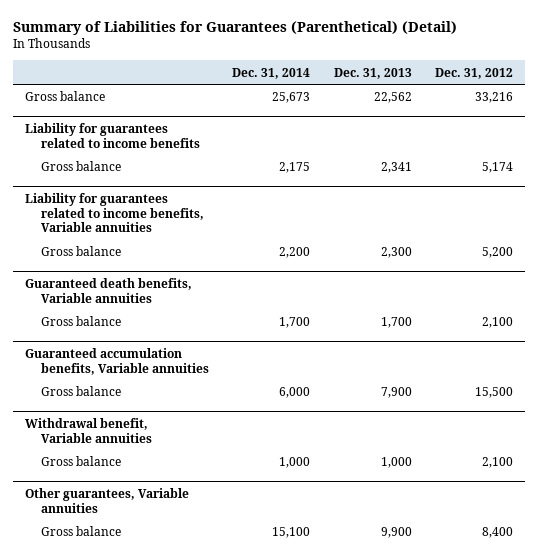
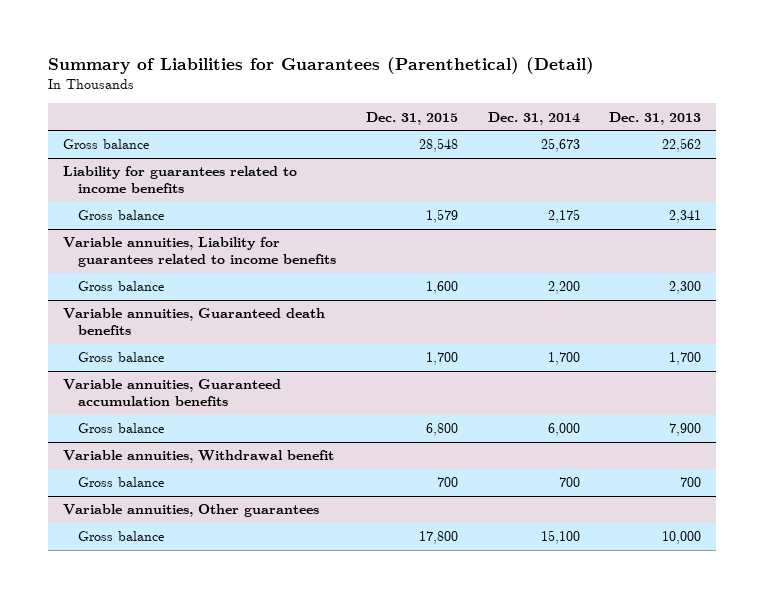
[435,67,514,79] Dec. 31, 2012 -> none
none -> [366,111,459,125] Dec. 31, 2015
[25,192,204,233] Liability for guarantees related to income benefits, Variable annuities -> [62,237,337,268] Variable annuities, Liability for guarantees related to income benefits
[25,277,193,303] Guaranteed death benefits, Variable annuities -> [62,308,325,336] Variable annuities, Guaranteed death benefits
[25,347,209,375] Guaranteed accumulation benefits, Variable annuities -> [62,379,281,407] Variable annuities, Guaranteed accumulation benefits
[25,417,152,443] Withdrawal benefit, Variable annuities -> [62,450,334,464] Variable annuities, Withdrawal benefit
[279,457,311,469] 1,000 -> [558,477,580,488] 700
[380,457,412,469] 1,000 -> [680,477,702,488] 700
[25,487,190,513] Other guarantees, Variable annuities -> [62,504,319,518] Variable annuities, Other guarantees
[380,527,412,539] 9,900 -> [662,531,702,545] 10,000

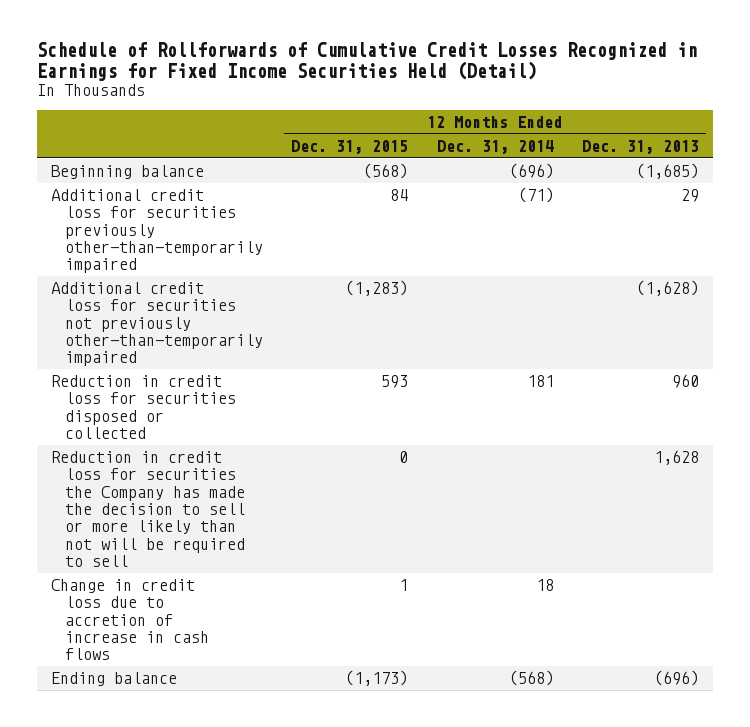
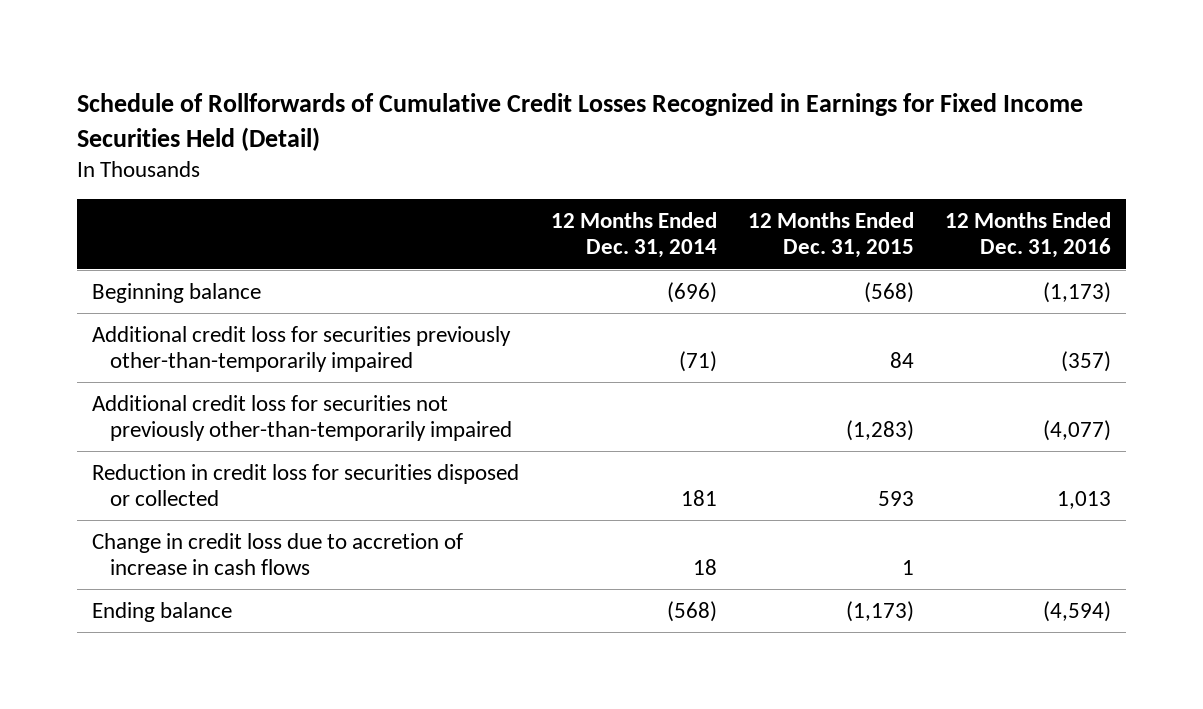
[582,139,700,154] Dec. 31, 2013 -> none
none -> [944,212,1111,259] 12 Months Ended Dec. 31, 2016
[50,451,246,568] Reduction in credit loss for securities the Company has made the decision to sell or more likely than not will be required to sell -> none

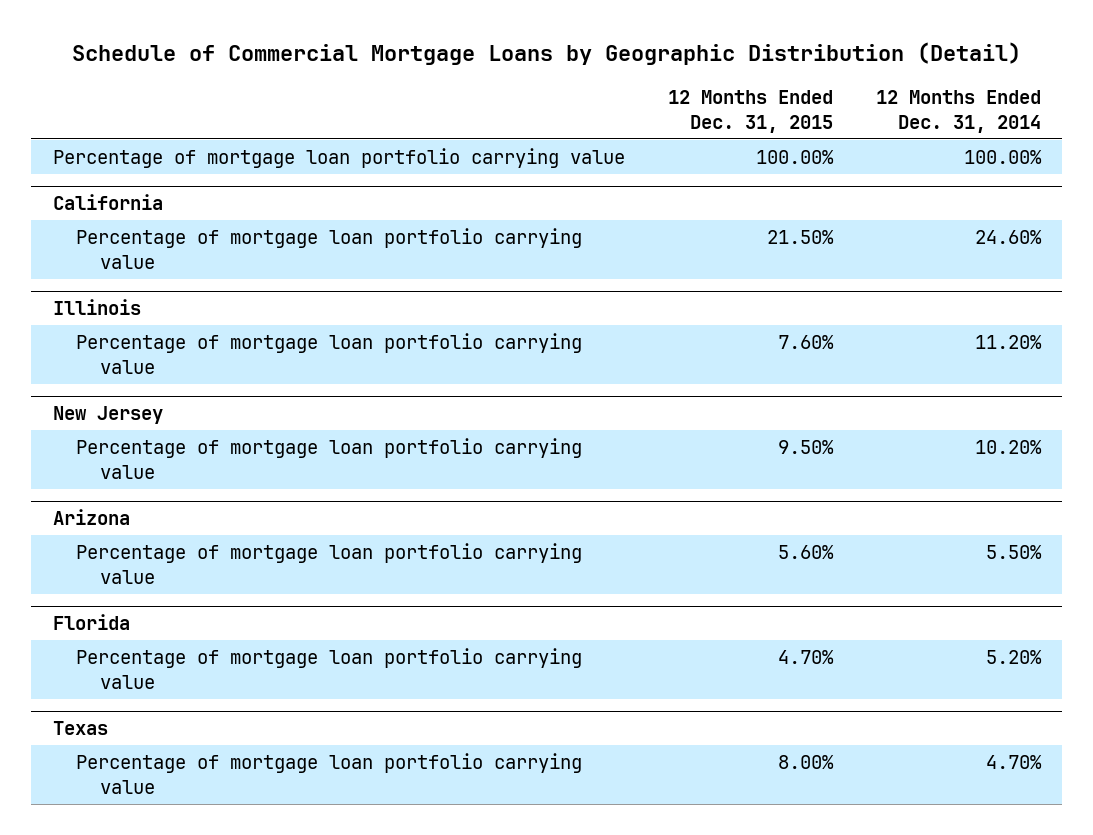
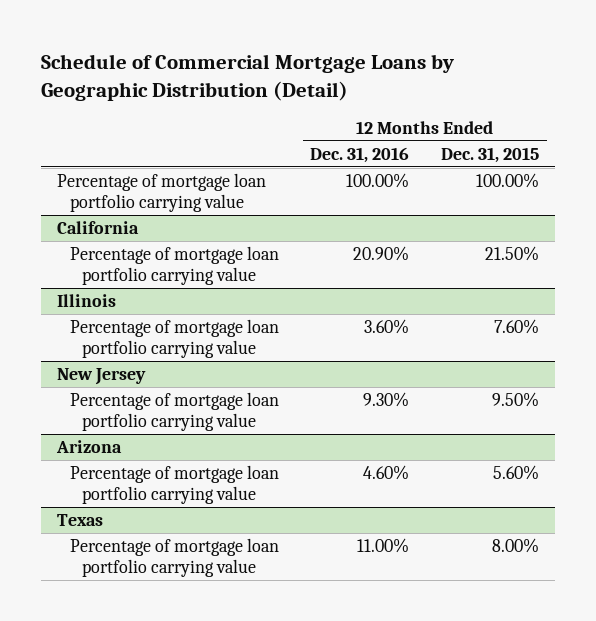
[875,89,1041,133] 12 Months Ended Dec. 31, 2014 -> none
none -> [310,146,410,163] Dec. 31, 2016
[52,614,130,631] Florida -> none
[76,648,583,689] Percentage of mortgage loan portfolio carrying value -> none

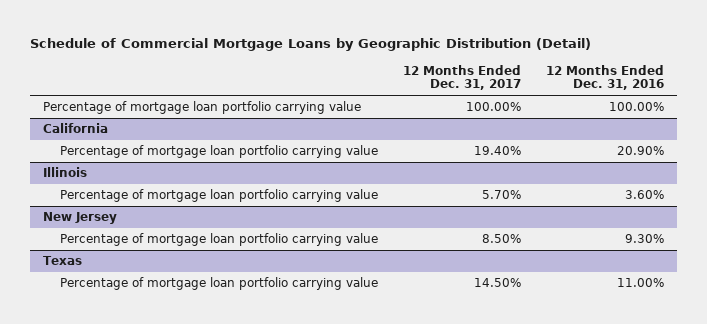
[441,146,540,163] Dec. 31, 2015 -> none
none -> [402,64,521,91] 12 Months Ended Dec. 31, 2017
[55,440,122,454] Arizona -> none
[69,465,279,504] Percentage of mortgage loan portfolio carrying value -> none

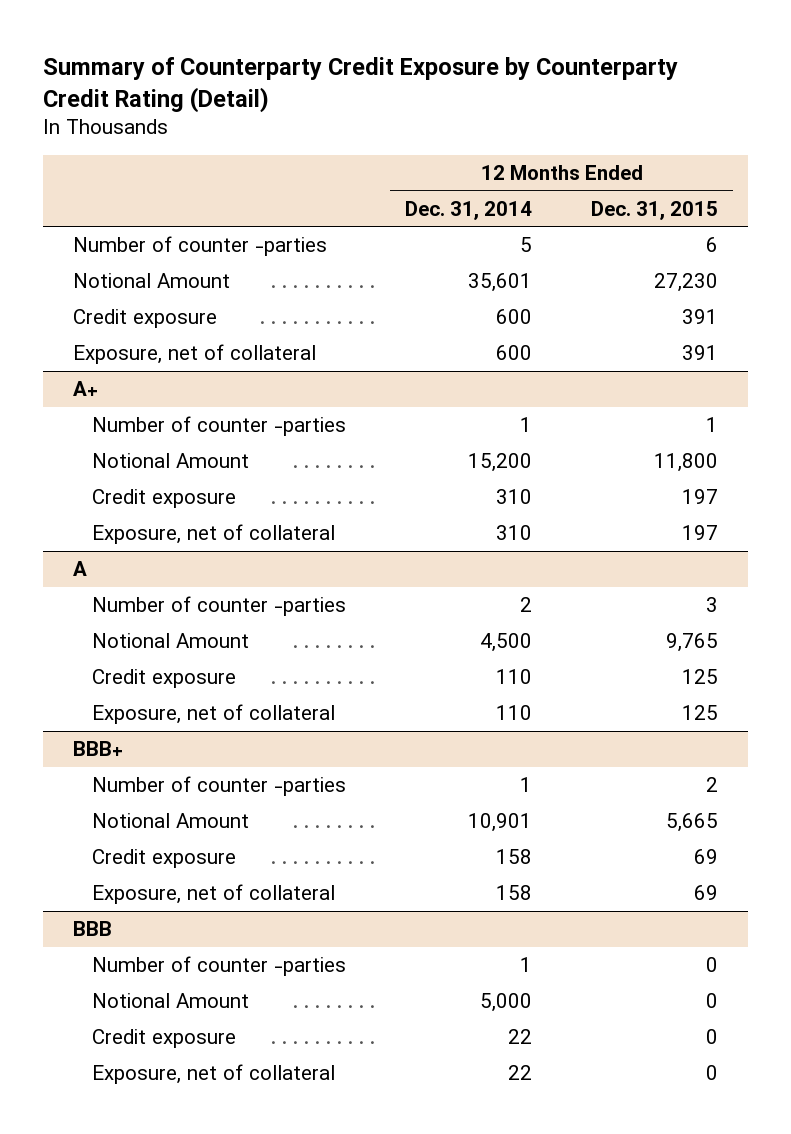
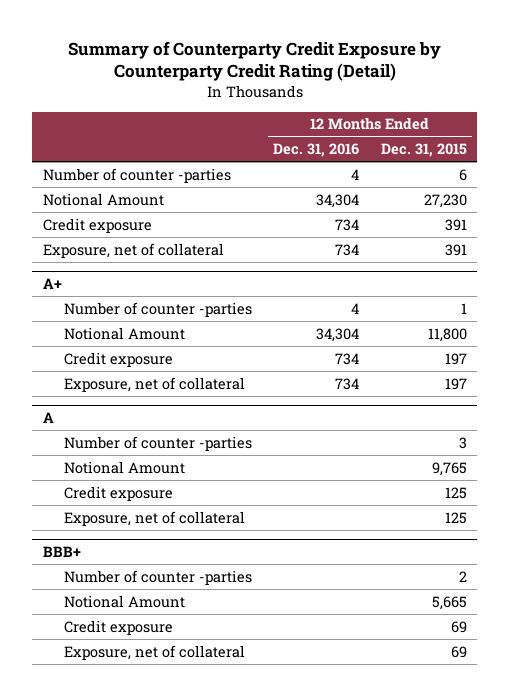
[404,200,532,220] Dec. 31, 2014 -> none
none -> [273,143,360,158] Dec. 31, 2016
[72,921,112,937] BBB -> none
[91,956,346,977] Number of counter -parties -> none
[91,993,249,1009] Notional Amount -> none
[91,1029,236,1049] Credit exposure -> none
[91,1064,335,1085] Exposure, net of collateral -> none

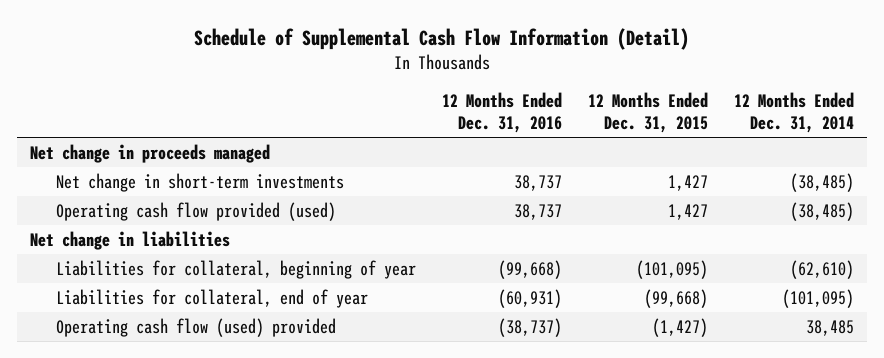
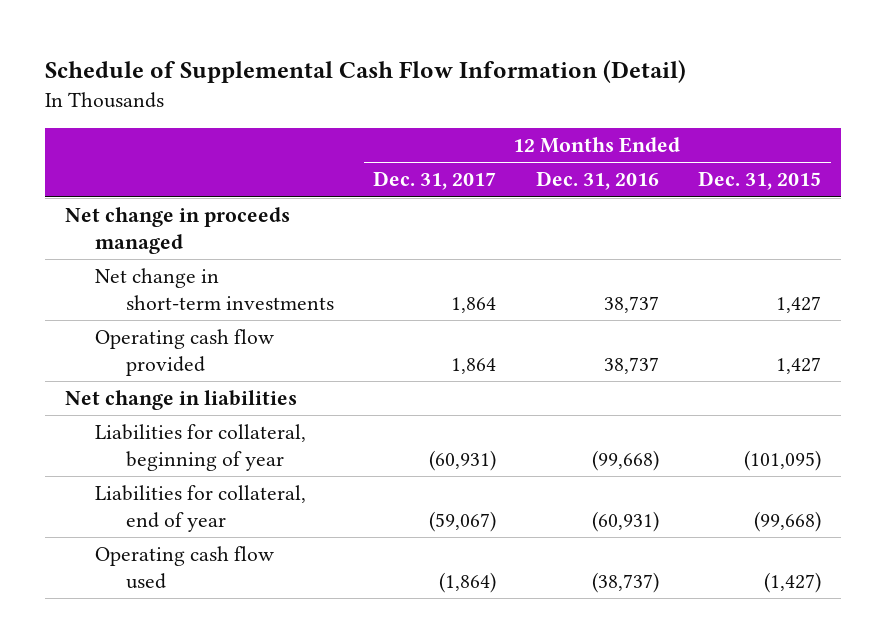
[734,92,855,133] 12 Months Ended Dec. 31, 2014 -> none
none -> [373,171,497,191] Dec. 31, 2017
[56,201,337,221] Operating cash flow provided (used) -> [95,328,275,376] Operating cash flow provided
[56,317,337,337] Operating cash flow (used) provided -> [95,545,275,589] Operating cash flow used

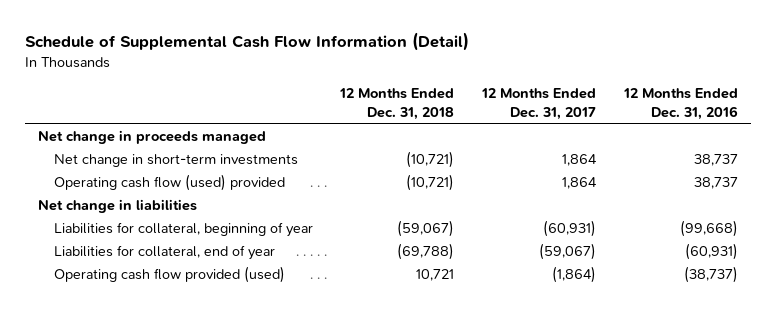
[697,171,821,191] Dec. 31, 2015 -> none
none -> [339,88,455,120] 12 Months Ended Dec. 31, 2018
[95,328,275,376] Operating cash flow provided -> [53,173,285,191] Operating cash flow (used) provided
[95,545,275,589] Operating cash flow used -> [53,265,285,283] Operating cash flow provided (used)

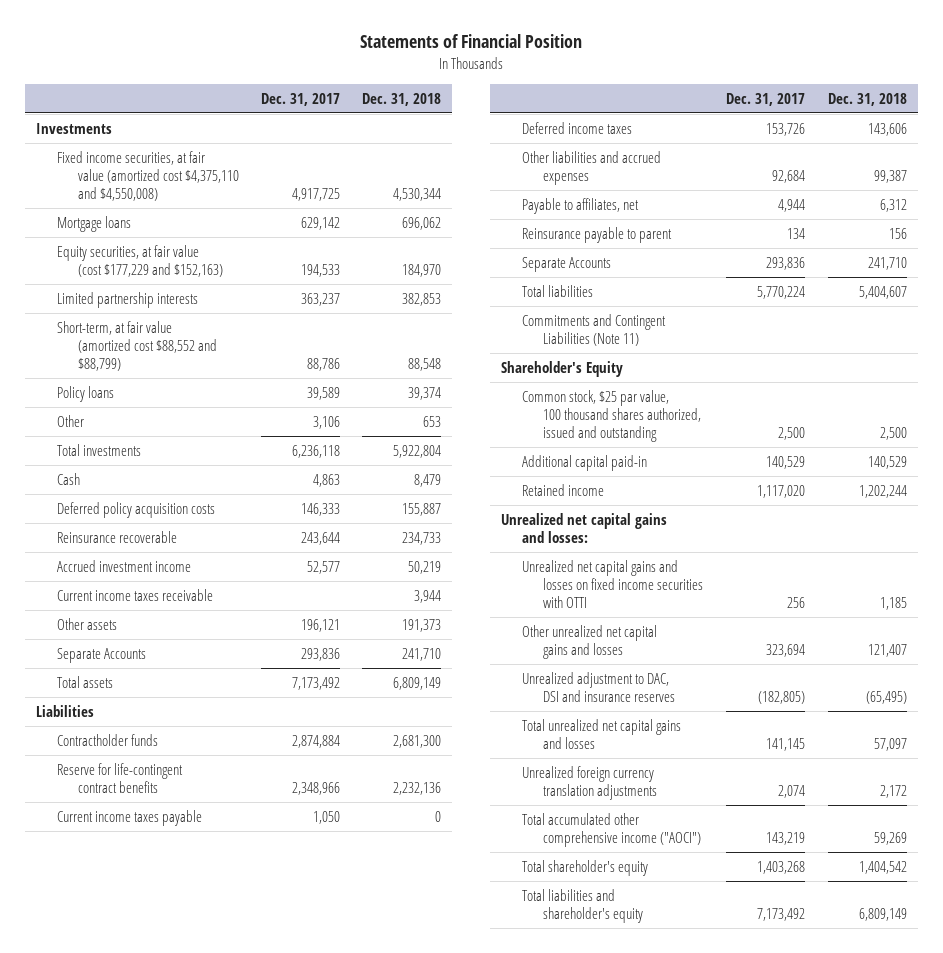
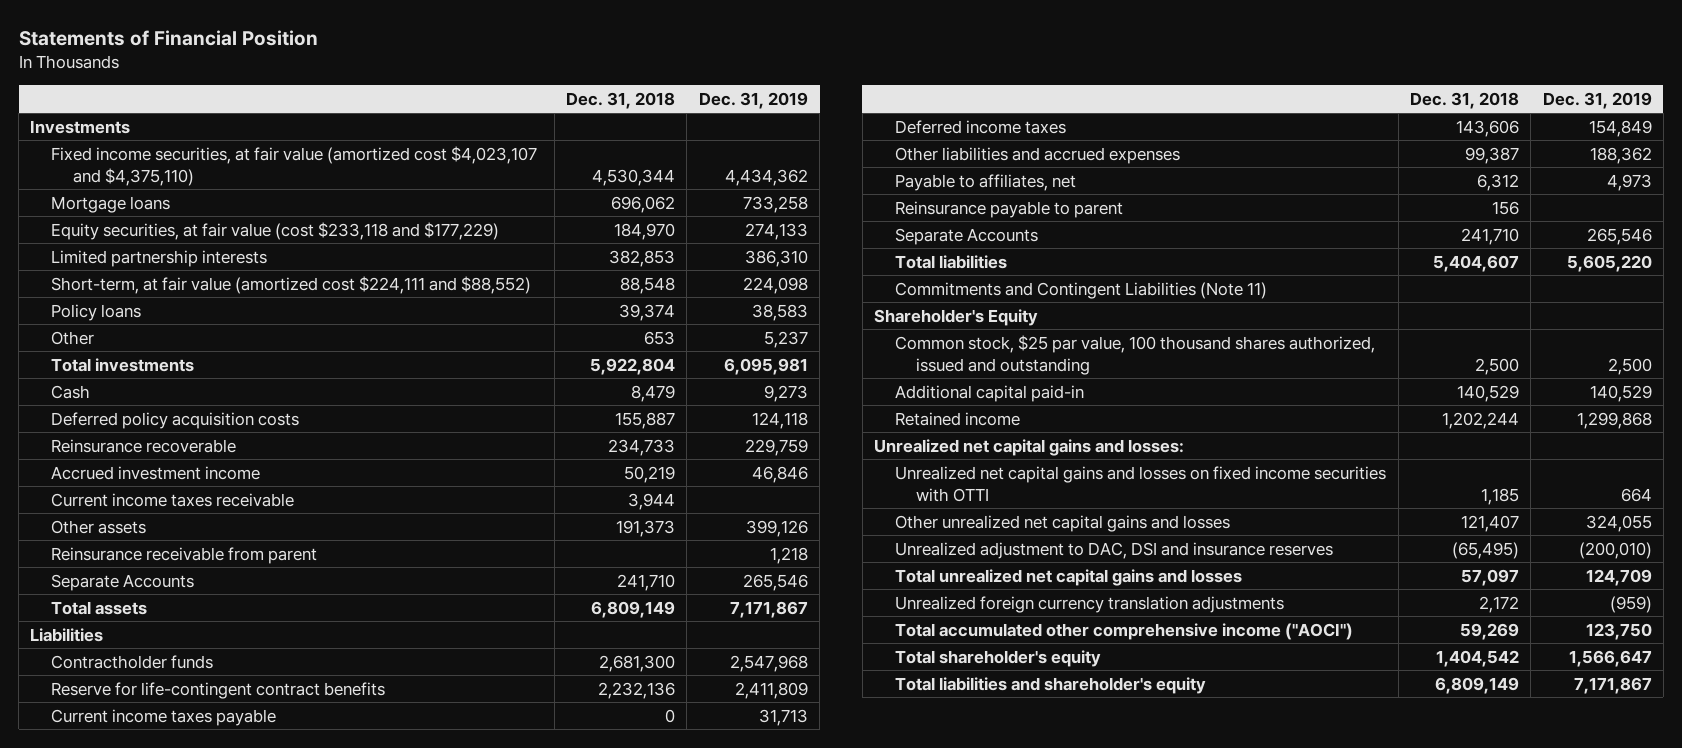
[260,92,340,106] Dec. 31, 2017 -> none
none -> [698,91,808,109] Dec. 31, 2019
[56,150,239,202] Fixed income securities, at fair value (amortized cost $4,375,110 and $4,550,008) -> [51,145,538,186] Fixed income securities, at fair value (amortized cost $4,023,107 and $4,375,110)
[56,244,223,277] Equity securities, at fair value (cost $177,229 and $152,163) -> [51,221,500,240] Equity securities, at fair value (cost $233,118 and $177,229)
[56,320,217,372] Short-term, at fair value (amortized cost $88,552 and $88,799) -> [51,275,532,294] Short-term, at fair value (amortized cost $224,111 and $88,552)
none -> [51,546,318,564] Reinsurance receivable from parent

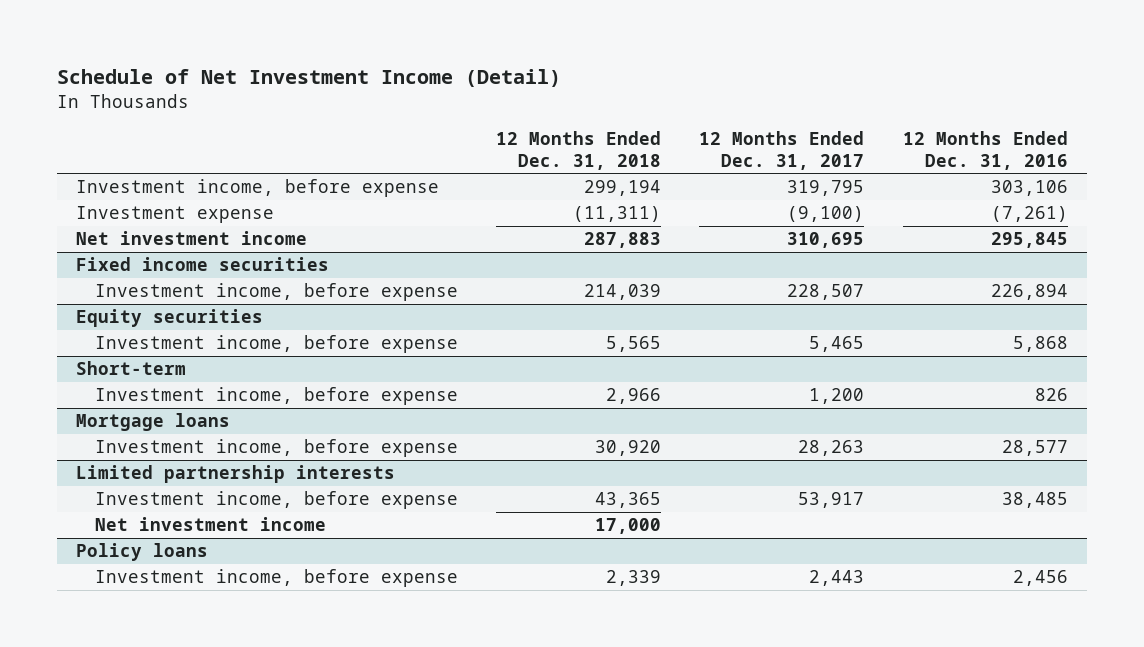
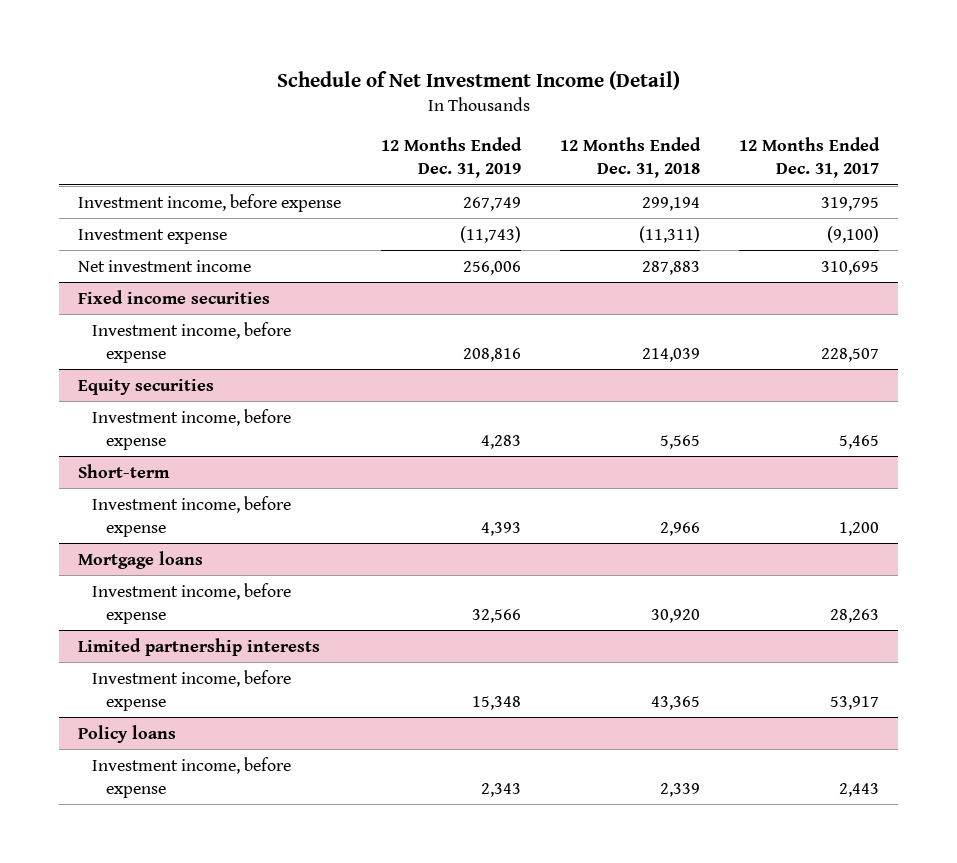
[902,131,1068,170] 12 Months Ended Dec. 31, 2016 -> none
none -> [380,137,522,179] 12 Months Ended Dec. 31, 2019
[94,517,326,532] Net investment income -> none

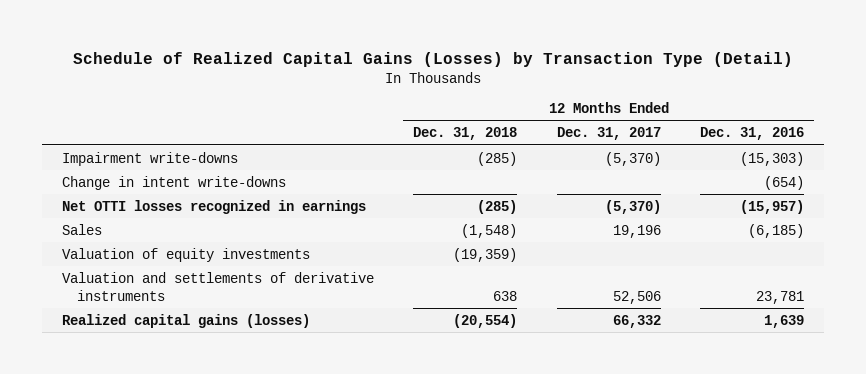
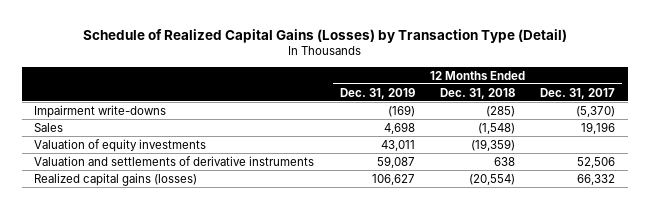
[699,127,804,141] Dec. 31, 2016 -> none
none -> [339,87,415,99] Dec. 31, 2019
[61,175,286,190] Change in intent write-downs -> none
[61,199,366,214] Net OTTI losses recognized in earnings -> none

